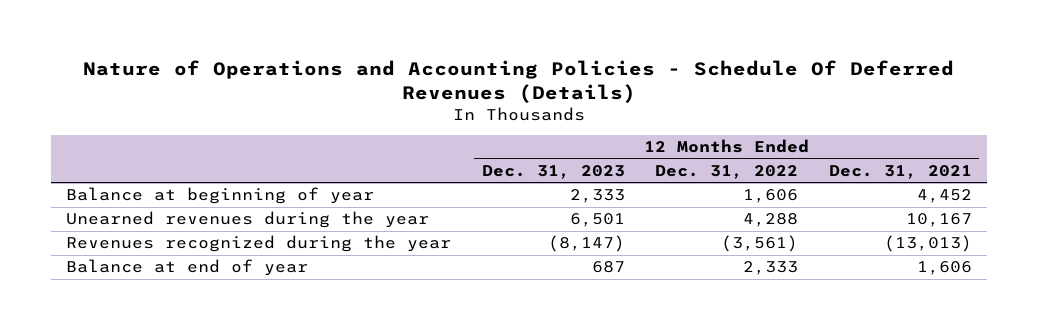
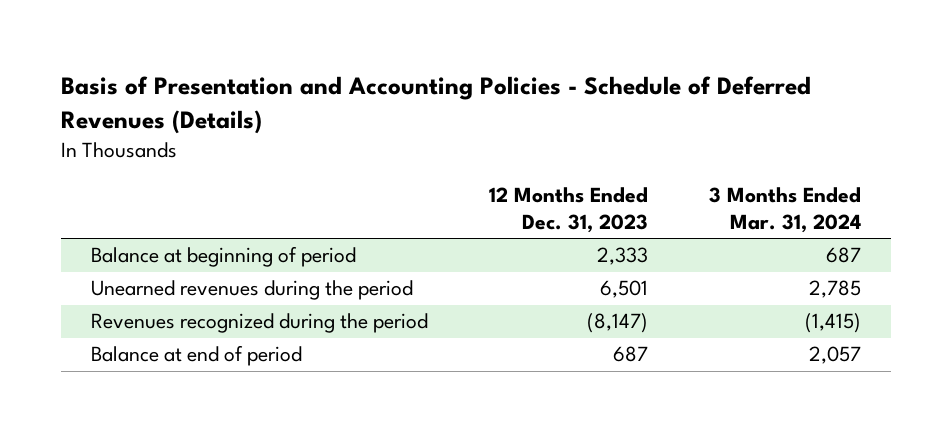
[82,59,954,103] Nature of Operations and Accounting Policies - Schedule Of Deferred Revenues (Details) -> [60,76,811,134] Basis of Presentation and Accounting Policies - Schedule of Deferred Revenues (Details)
[655,164,799,179] Dec. 31, 2022 -> none
[828,164,972,179] Dec. 31, 2021 -> none
none -> [709,186,862,234] 3 Months Ended Mar. 31, 2024
[66,187,375,205] Balance at beginning of year -> [91,246,357,268] Balance at beginning of period
[66,211,430,229] Unearned revenues during the year -> [91,280,414,301] Unearned revenues during the period
[66,235,452,253] Revenues recognized during the year -> [91,313,429,334] Revenues recognized during the period
[66,259,309,277] Balance at end of year -> [91,345,303,367] Balance at end of period

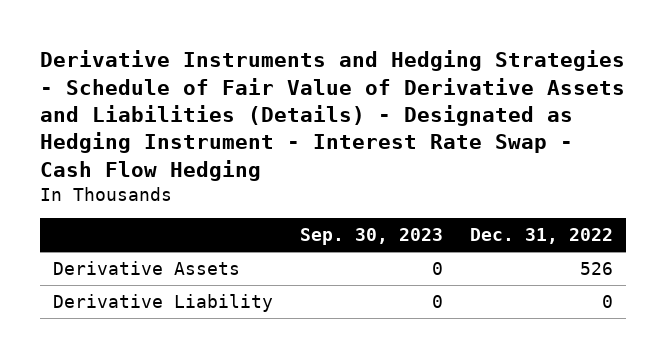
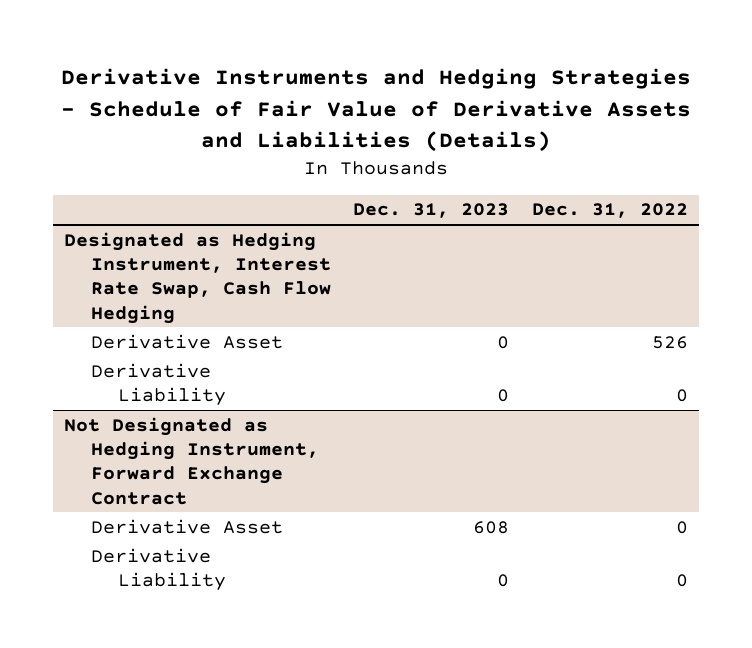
[39,50,625,181] Derivative Instruments and Hedging Strategies - Schedule of Fair Value of Derivative Assets and Liabilities (Details) - Designated as Hedging Instrument - Interest Rate Swap - Cash Flow Hedging -> [61,68,692,153] Derivative Instruments and Hedging Strategies - Schedule of Fair Value of Derivative Assets and Liabilities (Details)
[299,228,443,246] Sep. 30, 2023 -> none
none -> [353,203,510,219] Dec. 31, 2023
none -> [64,231,332,324] Designated as Hedging Instrument, Interest Rate Swap, Cash Flow Hedging
[53,260,241,275] Derivative Assets -> [91,333,284,349] Derivative Asset
none -> [64,416,320,505] Not Designated as Hedging Instrument, Forward Exchange Contract
none -> [91,518,284,534] Derivative Asset
none -> [91,547,227,592] Derivative Liability

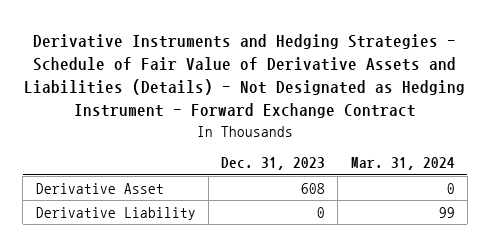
[61,68,692,153] Derivative Instruments and Hedging Strategies - Schedule of Fair Value of Derivative Assets and Liabilities (Details) -> [24,34,466,119] Derivative Instruments and Hedging Strategies - Schedule of Fair Value of Derivative Assets and Liabilities (Details) - Not Designated as Hedging Instrument - Forward Exchange Contract
[531,203,688,219] Dec. 31, 2022 -> none
none -> [350,157,455,171] Mar. 31, 2024
[64,231,332,324] Designated as Hedging Instrument, Interest Rate Swap, Cash Flow Hedging -> none
[91,333,284,349] Derivative Asset -> none
[91,362,227,407] Derivative Liability -> none
[64,416,320,505] Not Designated as Hedging Instrument, Forward Exchange Contract -> none

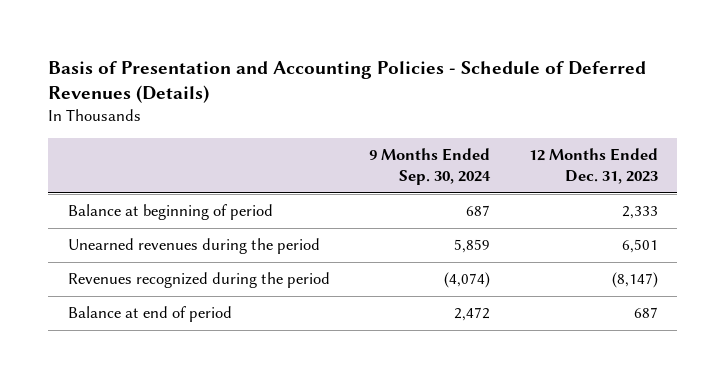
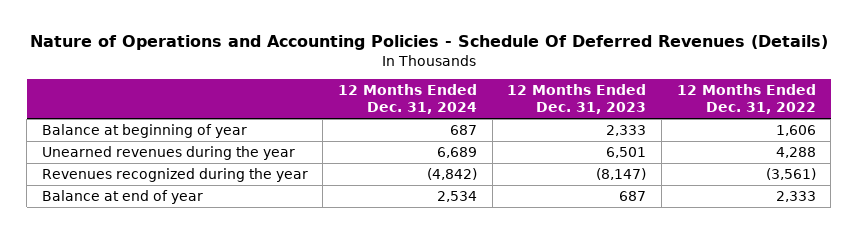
[48,60,647,104] Basis of Presentation and Accounting Policies - Schedule of Deferred Revenues (Details) -> [29,35,828,51] Nature of Operations and Accounting Policies - Schedule Of Deferred Revenues (Details)
[368,148,491,186] 9 Months Ended Sep. 30, 2024 -> none
none -> [337,84,477,115] 12 Months Ended Dec. 31, 2024
none -> [676,84,816,115] 12 Months Ended Dec. 31, 2022
[67,204,273,221] Balance at beginning of period -> [41,124,247,139] Balance at beginning of year
[67,238,320,255] Unearned revenues during the period -> [41,146,295,161] Unearned revenues during the year
[67,272,330,289] Revenues recognized during the period -> [41,168,308,183] Revenues recognized during the year
[67,306,232,323] Balance at end of period -> [41,190,203,205] Balance at end of year

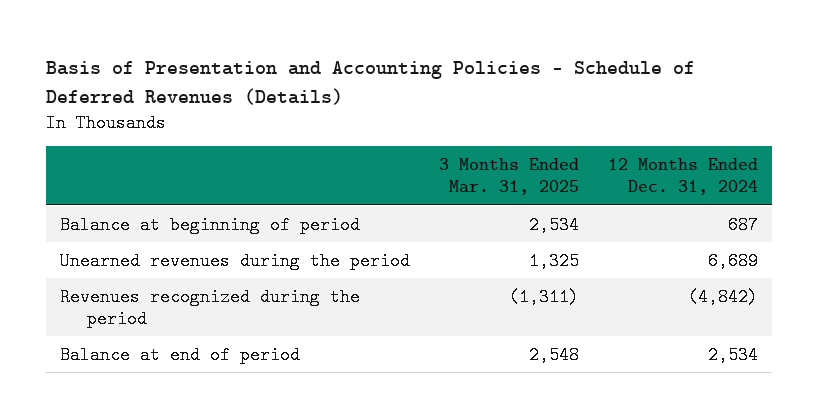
[29,35,828,51] Nature of Operations and Accounting Policies - Schedule Of Deferred Revenues (Details) -> [45,61,695,105] Basis of Presentation and Accounting Policies - Schedule of Deferred Revenues (Details)
[507,84,647,115] 12 Months Ended Dec. 31, 2023 -> none
[676,84,816,115] 12 Months Ended Dec. 31, 2022 -> none
none -> [438,157,579,196] 3 Months Ended Mar. 31, 2025
[41,124,247,139] Balance at beginning of year -> [60,215,361,234] Balance at beginning of period
[41,146,295,161] Unearned revenues during the year -> [60,251,411,270] Unearned revenues during the period
[41,168,308,183] Revenues recognized during the year -> [60,287,361,329] Revenues recognized during the period
[41,190,203,205] Balance at end of year -> [60,345,301,364] Balance at end of period

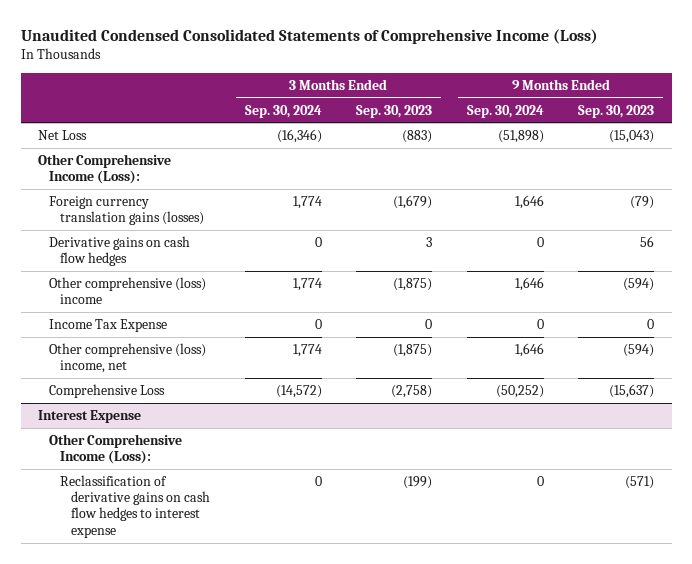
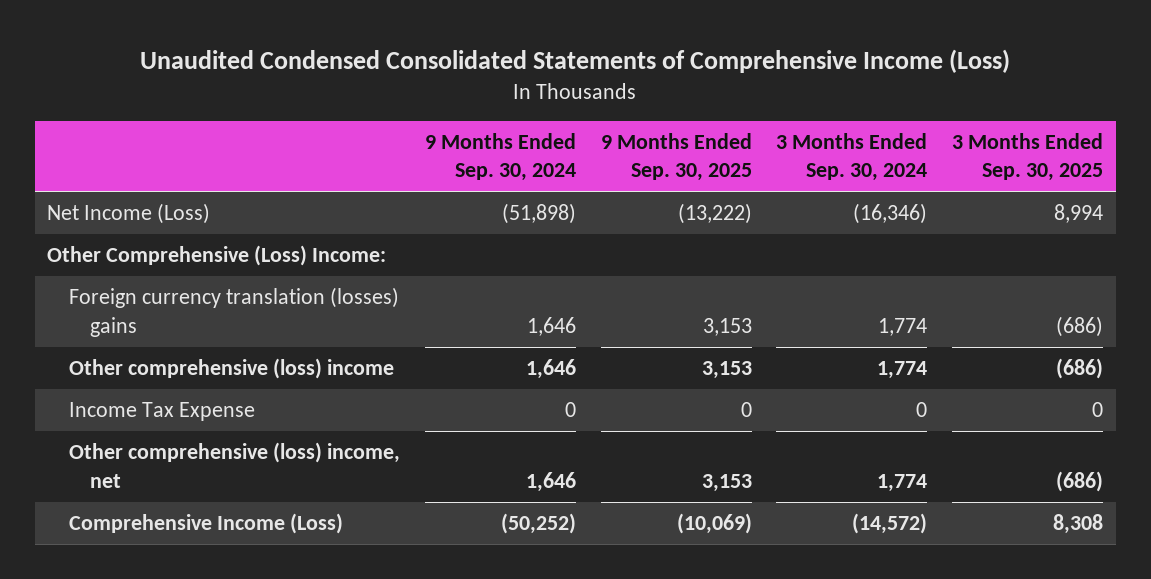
[356,104,433,118] Sep. 30, 2023 -> none
[578,104,655,118] Sep. 30, 2023 -> none
none -> [600,132,752,182] 9 Months Ended Sep. 30, 2025
none -> [952,132,1104,182] 3 Months Ended Sep. 30, 2025
[49,235,191,267] Derivative gains on cash flow hedges -> none
[38,129,88,140] Net Loss -> [47,203,211,225] Net Income (Loss)
[38,153,172,185] Other Comprehensive Income (Loss): -> [47,245,387,267] Other Comprehensive (Loss) Income:
[49,195,204,226] Foreign currency translation gains (losses) -> [68,287,399,337] Foreign currency translation (losses) gains
[38,409,142,423] Interest Expense -> none
[49,433,183,465] Other Comprehensive Income (Loss): -> none
[59,474,210,538] Reclassification of derivative gains on cash flow hedges to interest expense -> none
[49,383,166,398] Comprehensive Loss -> [68,513,343,535] Comprehensive Income (Loss)

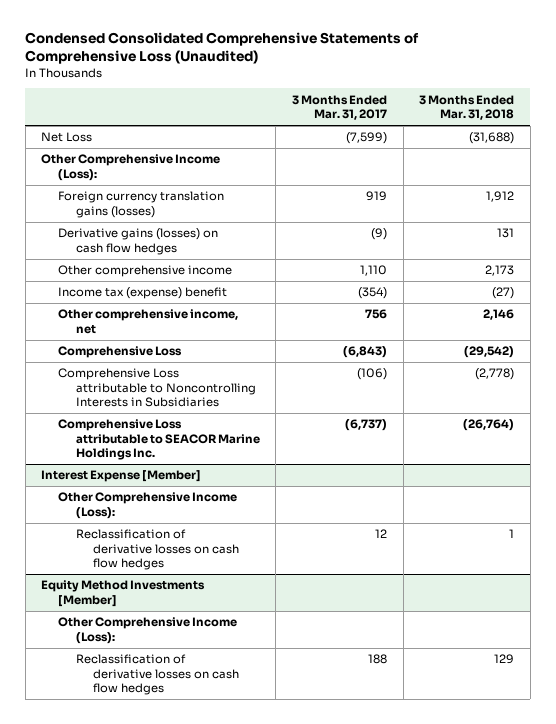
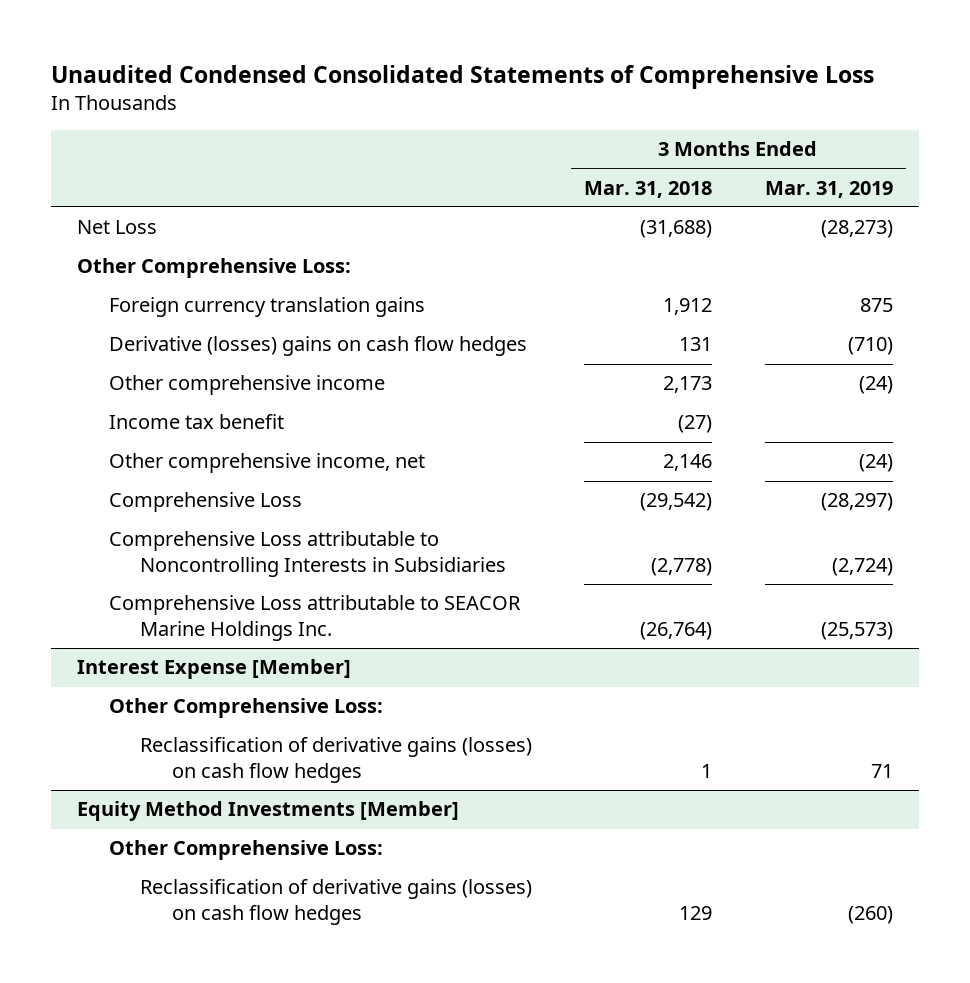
[25,32,420,65] Condensed Consolidated Comprehensive Statements of Comprehensive Loss (Unaudited) -> [51,64,875,89] Unaudited Condensed Consolidated Statements of Comprehensive Loss
[291,94,387,121] 3 Months Ended Mar. 31, 2017 -> none
none -> [764,180,893,198] Mar. 31, 2019
[41,154,221,181] Other Comprehensive Income (Loss): -> [77,258,352,279] Other Comprehensive Loss:
[58,191,225,218] Foreign currency translation gains (losses) -> [108,297,425,318] Foreign currency translation gains
[58,228,219,255] Derivative gains (losses) on cash flow hedges -> [108,336,527,357] Derivative (losses) gains on cash flow hedges
[58,287,228,300] Income tax (expense) benefit -> [108,414,284,430] Income tax benefit
[58,492,238,519] Other Comprehensive Income (Loss): -> [108,698,383,719] Other Comprehensive Loss:
[75,529,239,571] Reclassification of derivative losses on cash flow hedges -> [140,737,533,784] Reclassification of derivative gains (losses) on cash flow hedges
[58,617,238,644] Other Comprehensive Income (Loss): -> [108,840,383,861] Other Comprehensive Loss:
[75,654,239,696] Reclassification of derivative losses on cash flow hedges -> [140,879,533,926] Reclassification of derivative gains (losses) on cash flow hedges

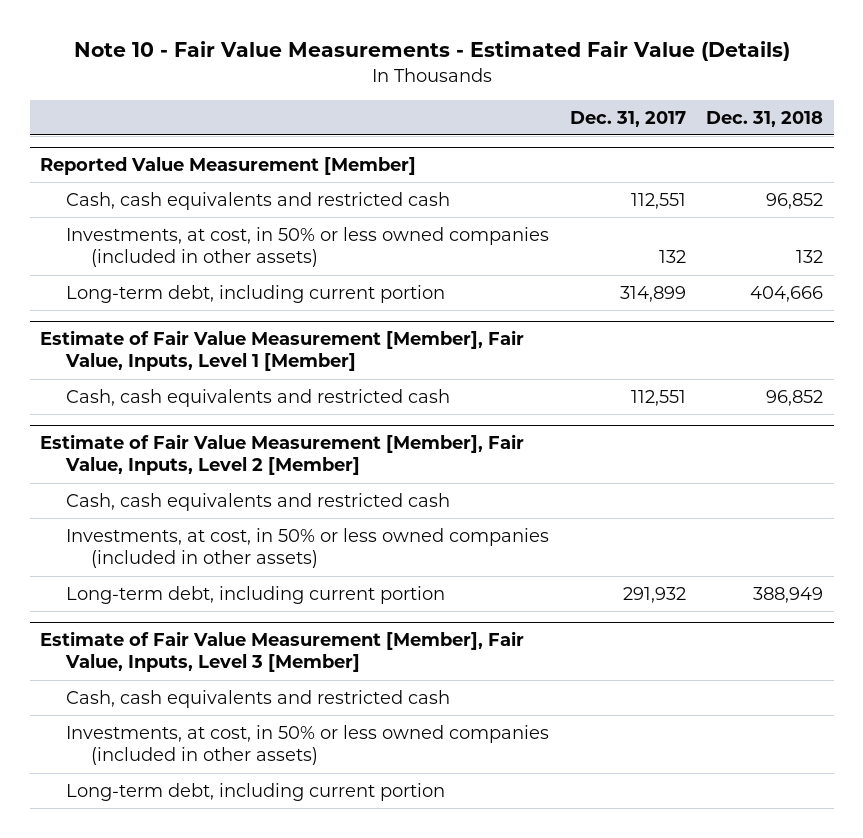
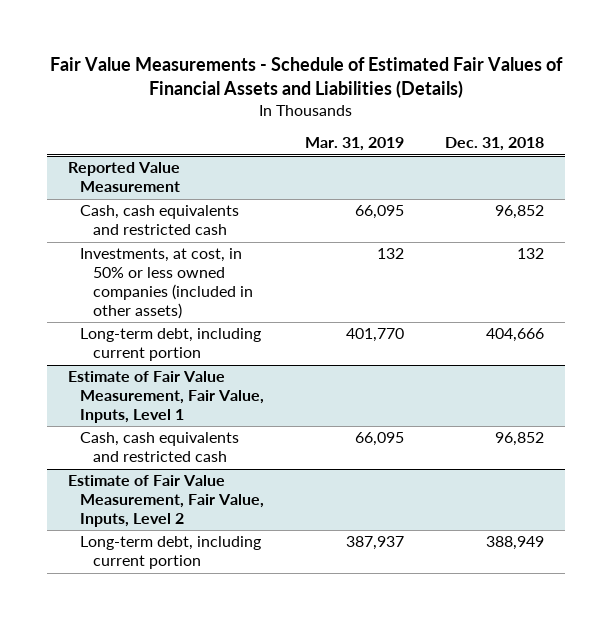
[73,41,790,62] Note 10 - Fair Value Measurements - Estimated Fair Value (Details) -> [50,57,564,98] Fair Value Measurements - Schedule of Estimated Fair Values of Financial Assets and Liabilities (Details)
[569,110,686,127] Dec. 31, 2017 -> none
none -> [305,137,405,152] Mar. 31, 2019
[39,157,416,176] Reported Value Measurement [Member] -> [67,162,181,193] Reported Value Measurement
[39,330,524,372] Estimate of Fair Value Measurement [Member], Fair Value, Inputs, Level 1 [Member] -> [67,371,265,424] Estimate of Fair Value Measurement, Fair Value, Inputs, Level 1
[65,492,450,511] Cash, cash equivalents and restricted cash -> none
[65,527,549,569] Investments, at cost, in 50% or less owned companies (included in other assets) -> none
[39,434,524,476] Estimate of Fair Value Measurement [Member], Fair Value, Inputs, Level 2 [Member] -> [67,475,265,528] Estimate of Fair Value Measurement, Fair Value, Inputs, Level 2
[39,631,524,673] Estimate of Fair Value Measurement [Member], Fair Value, Inputs, Level 3 [Member] -> none
[65,689,450,708] Cash, cash equivalents and restricted cash -> none
[65,724,549,766] Investments, at cost, in 50% or less owned companies (included in other assets) -> none
[65,782,445,801] Long-term debt, including current portion -> none

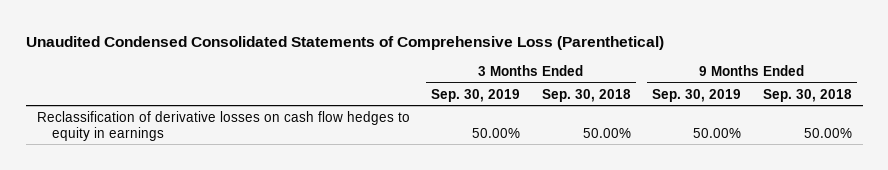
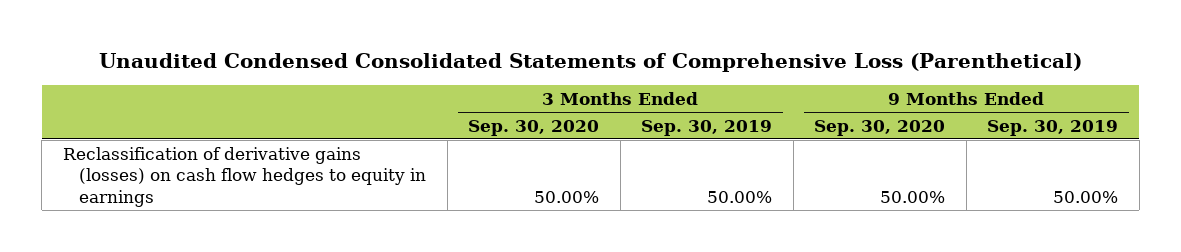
[541,88,631,102] Sep. 30, 2018 -> none
[762,88,852,102] Sep. 30, 2018 -> none
none -> [468,119,600,136] Sep. 30, 2020
none -> [814,119,946,136] Sep. 30, 2020
[36,110,410,141] Reclassification of derivative losses on cash flow hedges to equity in earnings -> [62,146,427,207] Reclassification of derivative gains (losses) on cash flow hedges to equity in earnings

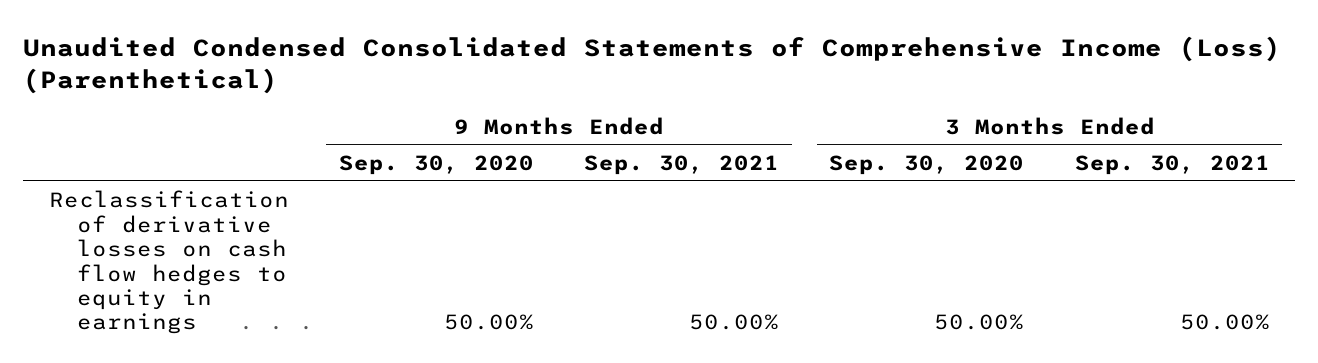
[98,53,1082,73] Unaudited Condensed Consolidated Statements of Comprehensive Loss (Parenthetical) -> [23,35,1282,94] Unaudited Condensed Consolidated Statements of Comprehensive Income (Loss) (Parenthetical)
[641,119,773,136] Sep. 30, 2019 -> none
[987,119,1119,136] Sep. 30, 2019 -> none
none -> [584,154,780,175] Sep. 30, 2021
none -> [1074,154,1270,175] Sep. 30, 2021
[62,146,427,207] Reclassification of derivative gains (losses) on cash flow hedges to equity in earnings -> [48,190,289,335] Reclassification of derivative losses on cash flow hedges to equity in earnings

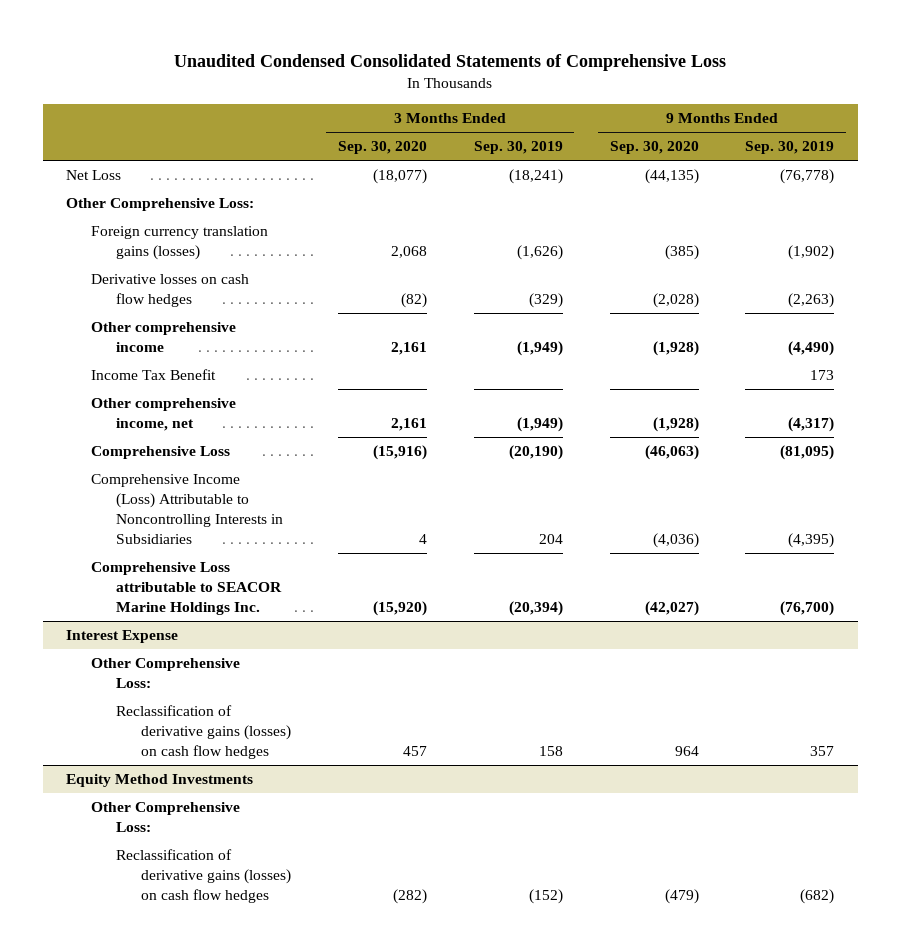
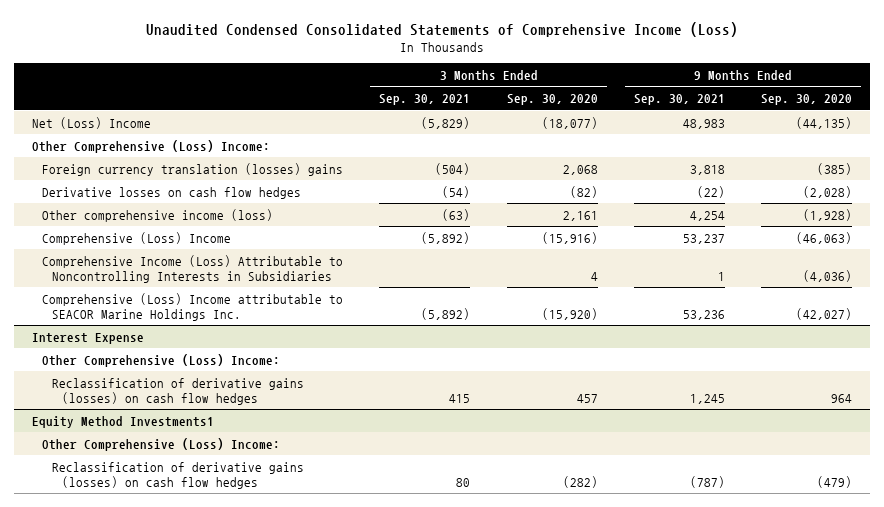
[174,54,727,72] Unaudited Condensed Consolidated Statements of Comprehensive Loss -> [146,21,739,37] Unaudited Condensed Consolidated Statements of Comprehensive Income (Loss)
[473,141,563,155] Sep. 30, 2019 -> none
[745,141,835,155] Sep. 30, 2019 -> none
none -> [379,94,471,106] Sep. 30, 2021
none -> [633,94,725,106] Sep. 30, 2021
[66,170,122,181] Net Loss -> [32,116,152,129] Net (Loss) Income
[66,198,255,212] Other Comprehensive Loss: -> [32,139,271,153] Other Comprehensive (Loss) Income:
[91,226,269,261] Foreign currency translation gains (losses) -> [42,162,344,176] Foreign currency translation (losses) gains
[91,369,217,381] Income Tax Benefit -> none
[91,398,237,432] Other comprehensive income, net -> none
[91,322,237,353] Other comprehensive income -> [42,208,274,222] Other comprehensive income (loss)
[91,446,231,460] Comprehensive Loss -> [42,231,232,245] Comprehensive (Loss) Income
[91,562,283,616] Comprehensive Loss attributable to SEACOR Marine Holdings Inc. -> [42,292,344,321] Comprehensive (Loss) Income attributable to SEACOR Marine Holdings Inc.
[91,658,241,689] Other Comprehensive Loss: -> [42,353,281,367] Other Comprehensive (Loss) Income:
[66,774,254,788] Equity Method Investments -> [32,415,215,428] Equity Method Investments1
[91,802,241,833] Other Comprehensive Loss: -> [42,437,281,451] Other Comprehensive (Loss) Income:

